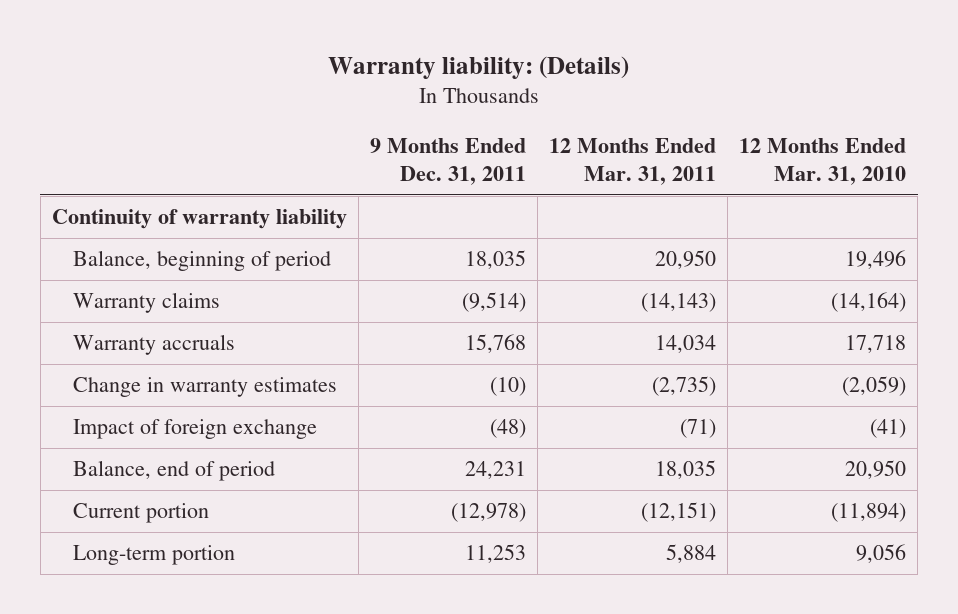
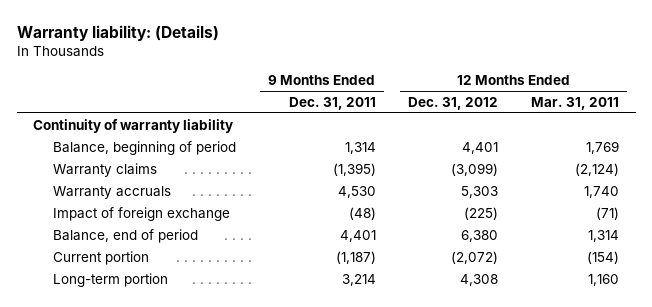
[739,138,907,185] 12 Months Ended Mar. 31, 2010 -> none
none -> [408,96,499,110] Dec. 31, 2012
[73,377,338,398] Change in warranty estimates -> none
[464,250,526,270] 18,035 -> [344,141,376,154] 1,314
[654,250,716,270] 20,950 -> [586,140,620,154] 1,769
[461,292,526,313] (9,514) -> [332,162,376,176] (1,395)
[640,293,716,313] (14,143) -> [575,162,620,176] (2,124)
[464,334,526,354] 15,768 -> [337,185,376,198] 4,530
[654,335,716,354] 14,034 -> [584,185,620,198] 1,740
[464,461,526,480] 24,231 -> [339,229,376,242] 4,401
[654,460,716,480] 18,035 -> [588,229,620,242] 1,314
[450,503,526,523] (12,978) -> [335,250,376,264] (1,187)
[640,502,716,523] (12,151) -> [587,250,620,264] (154)
[464,544,526,564] 11,253 -> [341,273,376,286] 3,214
[665,544,716,564] 5,884 -> [588,273,620,286] 1,160

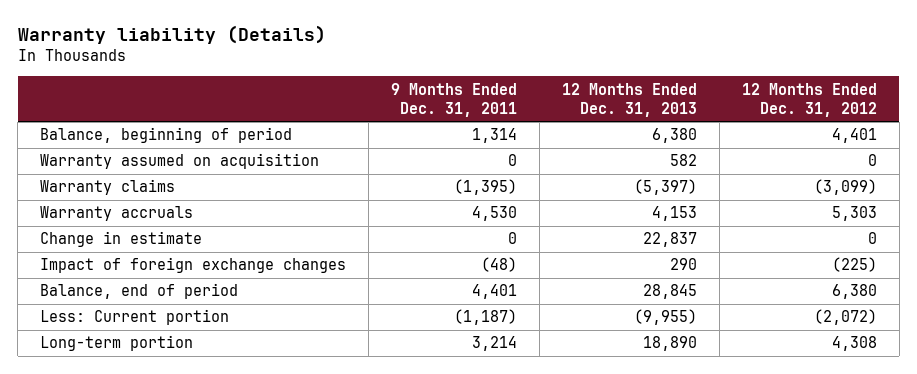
[16,24,219,41] Warranty liability: (Details) -> [17,25,326,45] Warranty liability (Details)
[531,96,620,110] Mar. 31, 2011 -> none
none -> [562,82,698,118] 12 Months Ended Dec. 31, 2013
[33,118,234,133] Continuity of warranty liability -> none
none -> [40,153,320,170] Warranty assumed on acquisition
none -> [40,231,203,248] Change in estimate
[52,206,230,221] Impact of foreign exchange -> [40,257,347,274] Impact of foreign exchange changes
[52,250,149,265] Current portion -> [40,309,230,326] Less: Current portion

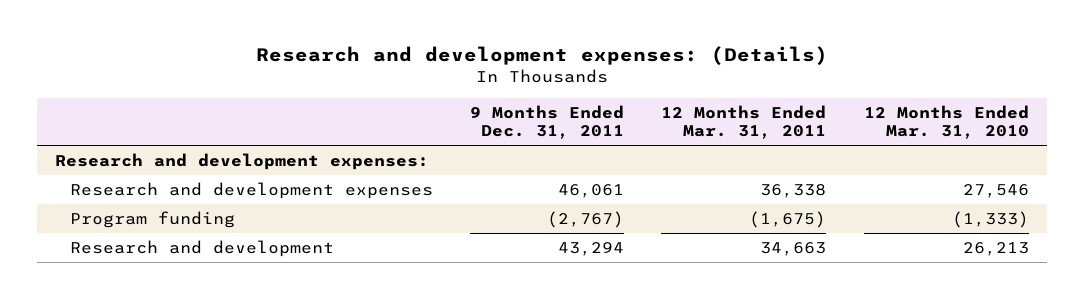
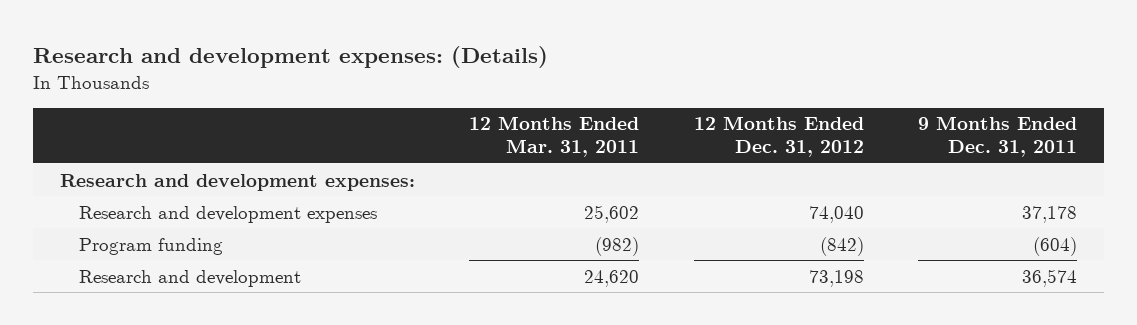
[863,104,1029,140] 12 Months Ended Mar. 31, 2010 -> none
none -> [693,116,864,158] 12 Months Ended Dec. 31, 2012
[558,183,625,198] 46,061 -> [1021,205,1077,223] 37,178
[760,183,827,198] 36,338 -> [584,204,640,223] 25,602
[547,210,625,228] (2,767) -> [1032,236,1077,256] (604)
[749,210,827,228] (1,675) -> [595,236,640,256] (982)
[558,241,625,256] 43,294 -> [1021,268,1077,287] 36,574
[760,241,827,256] 34,663 -> [584,269,640,287] 24,620

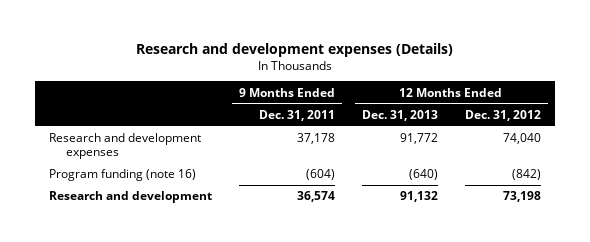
[33,45,549,68] Research and development expenses: (Details) -> [135,42,453,57] Research and development expenses (Details)
[469,116,640,158] 12 Months Ended Mar. 31, 2011 -> none
none -> [361,109,438,121] Dec. 31, 2013
[60,173,416,191] Research and development expenses: -> none
[79,237,224,255] Program funding -> [48,169,196,182] Program funding (note 16)

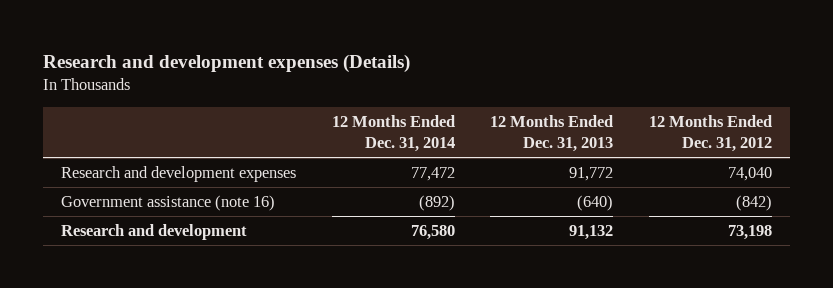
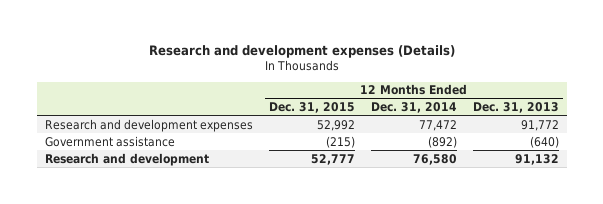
[649,114,773,152] 12 Months Ended Dec. 31, 2012 -> none
none -> [268,102,355,114] Dec. 31, 2015
[60,194,275,211] Government assistance (note 16) -> [44,135,175,147] Government assistance

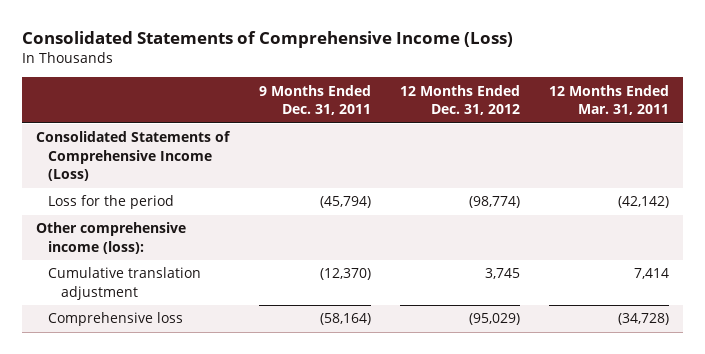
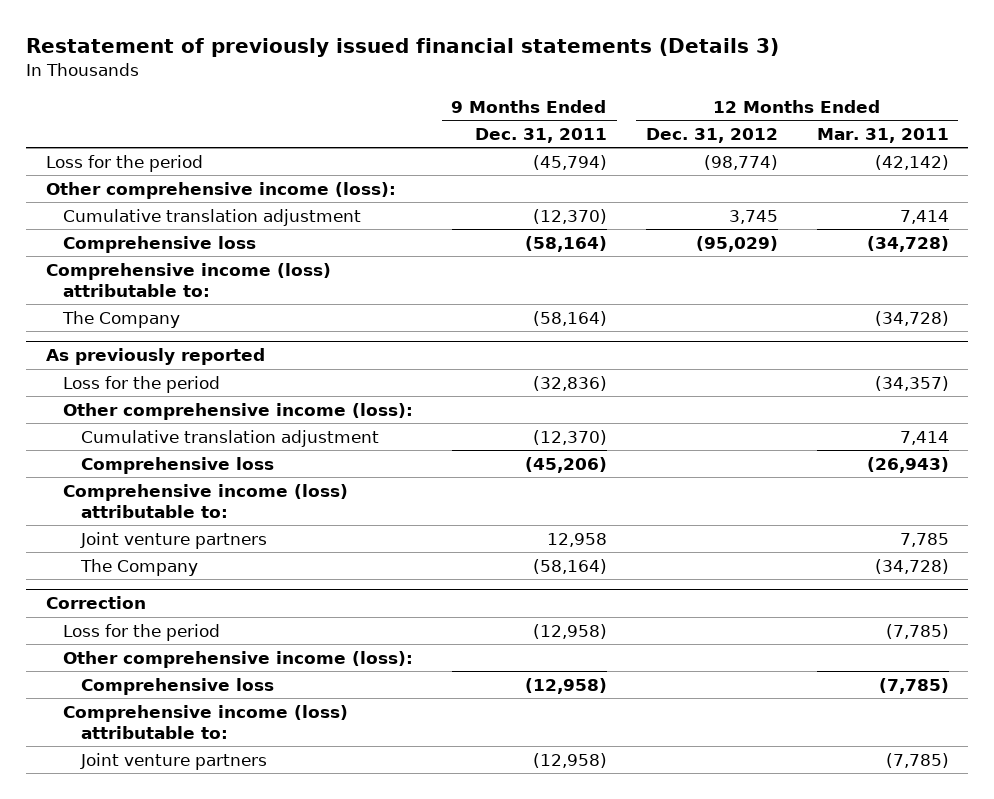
[21,30,513,48] Consolidated Statements of Comprehensive Income (Loss) -> [26,37,780,57] Restatement of previously issued financial statements (Details 3)
[36,131,232,182] Consolidated Statements of Comprehensive Income (Loss) -> none
none -> [45,262,331,298] Comprehensive income (loss) attributable to:
none -> [62,310,181,328] The Company
none -> [45,348,265,366] As previously reported
none -> [63,375,221,393] Loss for the period
none -> [63,402,414,420] Other comprehensive income (loss):
none -> [80,429,379,447] Cumulative translation adjustment
none -> [80,456,274,474] Comprehensive loss
none -> [63,483,349,519] Comprehensive income (loss) attributable to:
none -> [79,531,267,549] Joint venture partners
none -> [79,558,198,576] The Company
none -> [45,596,146,610] Correction
none -> [63,623,221,641] Loss for the period
none -> [63,650,414,668] Other comprehensive income (loss):
none -> [80,677,274,695] Comprehensive loss
none -> [63,704,349,740] Comprehensive income (loss) attributable to:
none -> [79,752,267,770] Joint venture partners

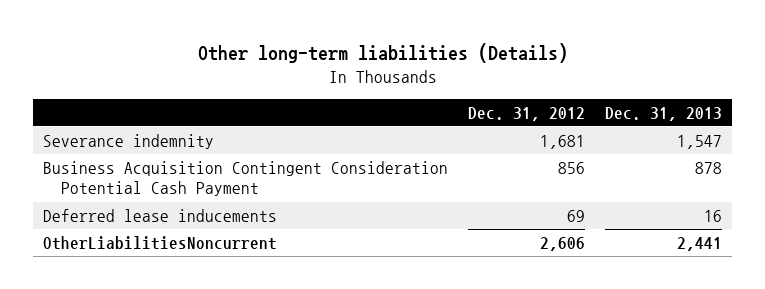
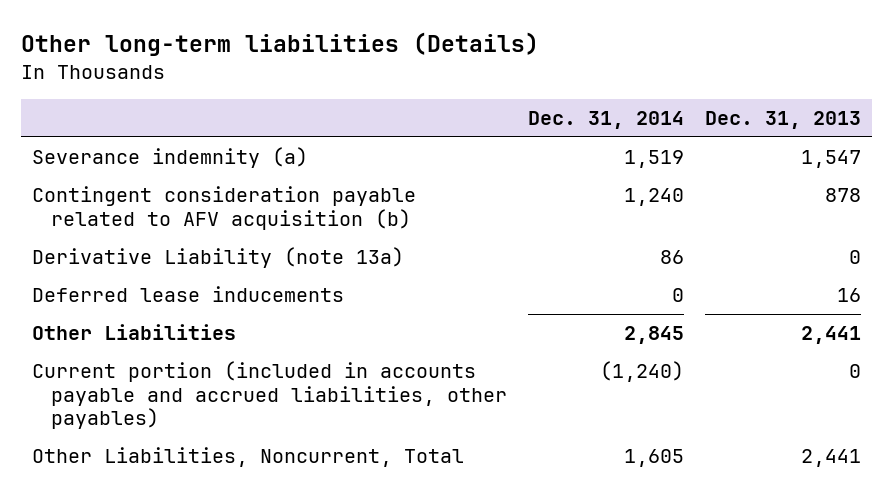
[468,106,586,121] Dec. 31, 2012 -> none
none -> [528,110,685,129] Dec. 31, 2014
[43,133,215,149] Severance indemnity -> [31,147,308,169] Severance indemnity (a)
[43,160,449,197] Business Acquisition Contingent Consideration Potential Cash Payment -> [31,186,416,230] Contingent consideration payable related to AFV acquisition (b)
none -> [31,247,404,269] Derivative Liability (note 13a)
none -> [31,324,236,341] Other Liabilities
none -> [31,361,508,430] Current portion (included in accounts payable and accrued liabilities, other payables)
[43,235,278,250] OtherLiabilitiesNoncurrent -> [31,447,464,468] Other Liabilities, Noncurrent, Total

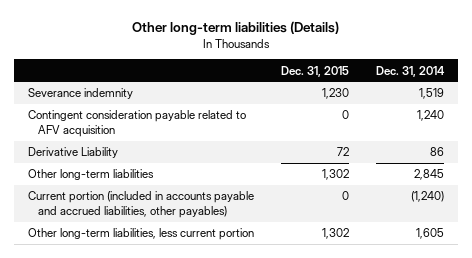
[705,110,862,129] Dec. 31, 2013 -> none
none -> [281,65,350,77] Dec. 31, 2015
[31,286,344,303] Deferred lease inducements -> none
[31,147,308,169] Severance indemnity (a) -> [27,88,133,100] Severance indemnity
[31,186,416,230] Contingent consideration payable related to AFV acquisition (b) -> [27,110,246,138] Contingent consideration payable related to AFV acquisition
[31,247,404,269] Derivative Liability (note 13a) -> [27,147,118,159] Derivative Liability
[31,324,236,341] Other Liabilities -> [27,169,154,181] Other long-term liabilities
[31,447,464,468] Other Liabilities, Noncurrent, Total -> [27,228,254,241] Other long-term liabilities, less current portion

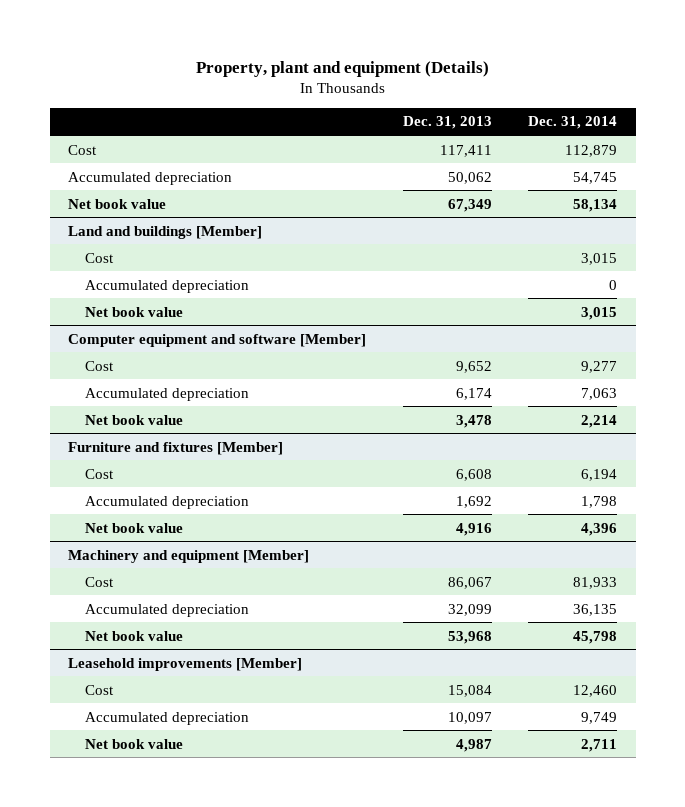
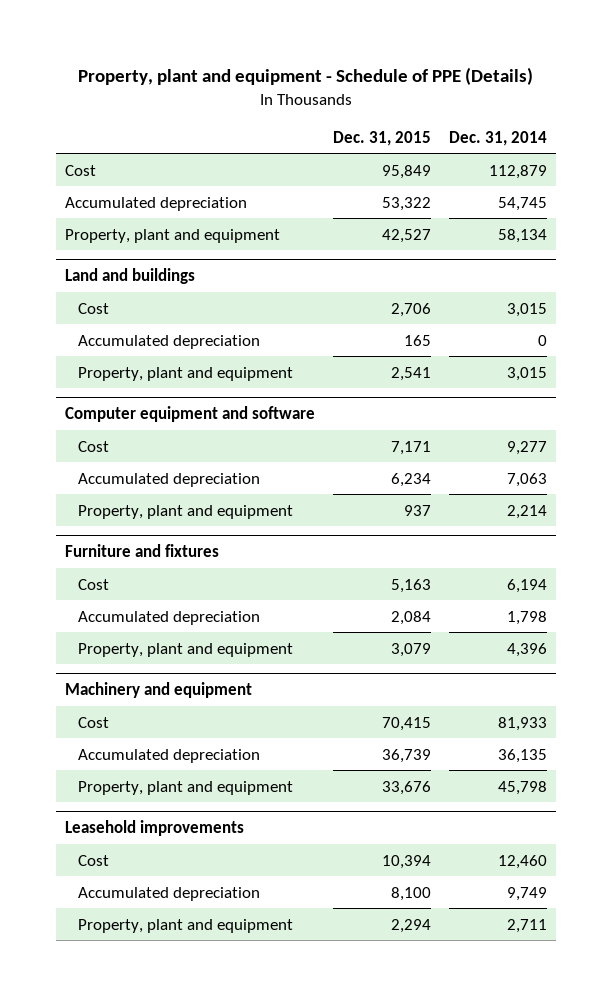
[195,60,489,77] Property, plant and equipment (Details) -> [78,67,534,86] Property, plant and equipment - Schedule of PPE (Details)
[402,116,492,130] Dec. 31, 2013 -> none
none -> [333,130,432,146] Dec. 31, 2015
[68,198,167,209] Net book value -> [65,228,281,243] Property, plant and equipment
[68,225,263,239] Land and buildings [Member] -> [65,268,196,285] Land and buildings
[84,306,183,317] Net book value -> [77,366,293,381] Property, plant and equipment
[68,333,367,347] Computer equipment and software [Member] -> [65,406,316,423] Computer equipment and software
[84,414,183,425] Net book value -> [77,504,293,519] Property, plant and equipment
[68,441,284,455] Furniture and fixtures [Member] -> [65,544,220,558] Furniture and fixtures
[84,522,183,533] Net book value -> [77,642,293,657] Property, plant and equipment
[68,549,310,563] Machinery and equipment [Member] -> [65,682,253,699] Machinery and equipment
[84,630,183,641] Net book value -> [77,780,293,795] Property, plant and equipment
[68,657,303,671] Leasehold improvements [Member] -> [65,820,245,837] Leasehold improvements
[84,738,183,749] Net book value -> [77,918,293,933] Property, plant and equipment

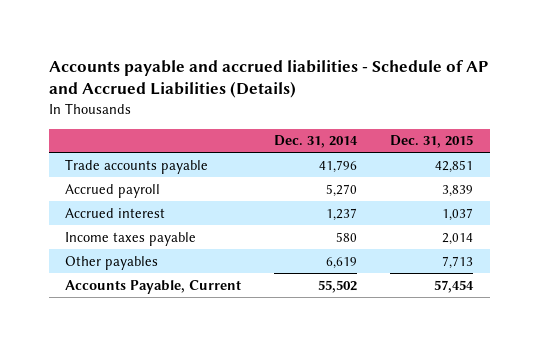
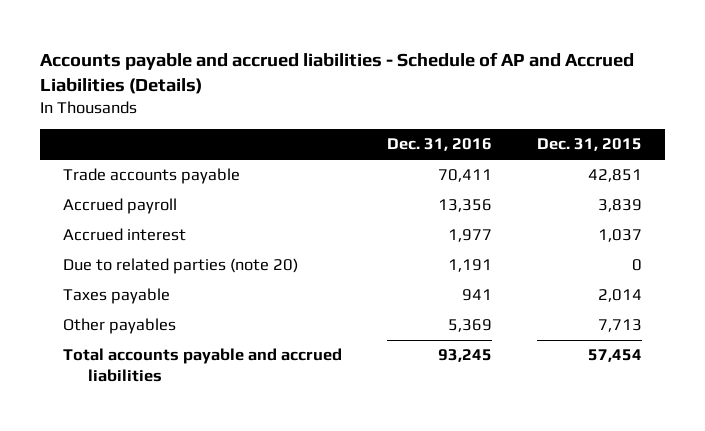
[274,135,359,149] Dec. 31, 2014 -> none
none -> [387,138,493,152] Dec. 31, 2016
none -> [62,258,298,275] Due to related parties (note 20)
[65,231,197,246] Income taxes payable -> [62,288,170,305] Taxes payable
[65,279,242,294] Accounts Payable, Current -> [62,348,342,383] Total accounts payable and accrued liabilities

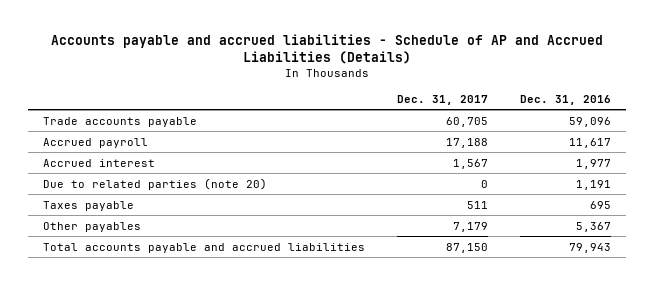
[537,138,643,152] Dec. 31, 2015 -> none
none -> [397,95,489,106] Dec. 31, 2017
[438,169,493,183] 70,411 -> [568,116,611,127] 59,096
[438,199,493,213] 13,356 -> [568,137,611,148] 11,617
[462,289,493,302] 941 -> [589,200,611,209] 695
[448,319,493,333] 5,369 -> [575,221,611,232] 5,367
[438,349,493,363] 93,245 -> [568,242,611,253] 79,943

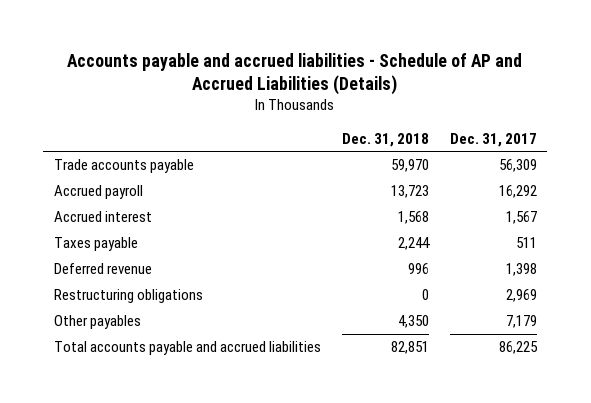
[519,95,611,106] Dec. 31, 2016 -> none
none -> [341,132,429,147] Dec. 31, 2018
[446,116,489,127] 60,705 -> [498,159,537,173] 56,309
[446,137,489,148] 17,188 -> [498,185,537,199] 16,292
[43,177,268,190] Due to related parties (note 20) -> none
none -> [53,263,152,275] Deferred revenue
none -> [53,289,203,304] Restructuring obligations
[446,242,489,253] 87,150 -> [498,341,538,355] 86,225

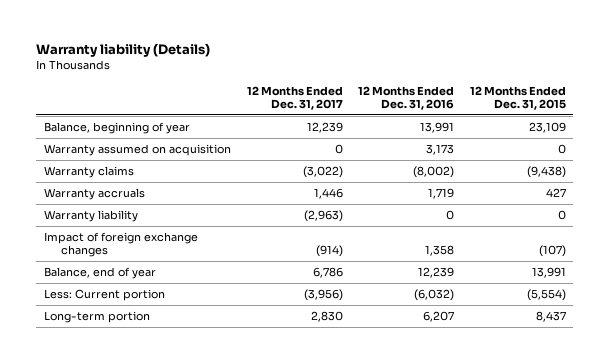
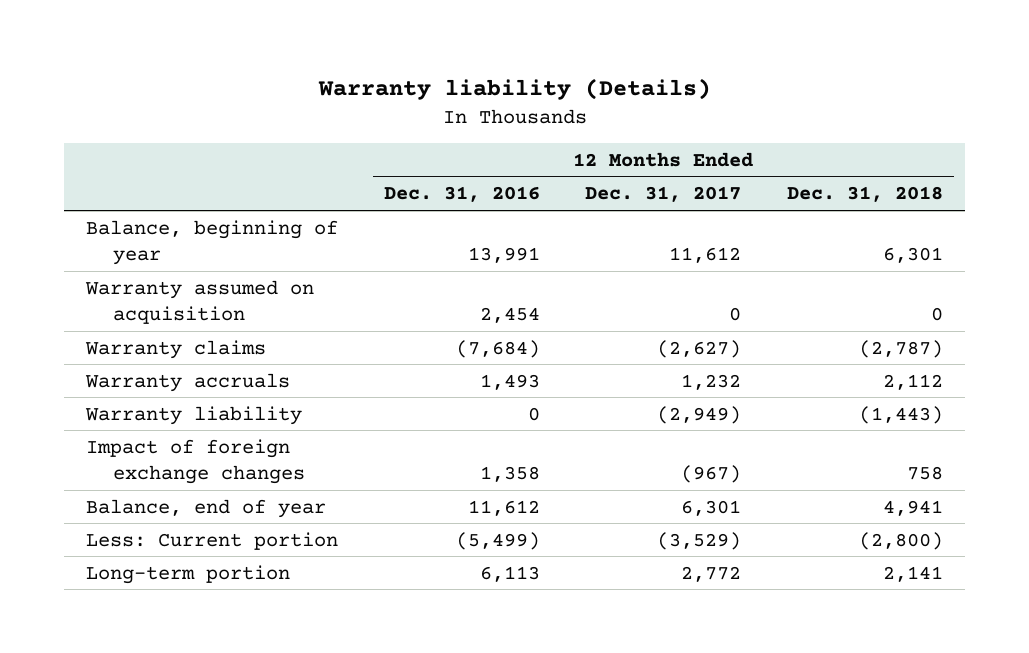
[469,85,566,111] 12 Months Ended Dec. 31, 2015 -> none
none -> [786,186,943,203] Dec. 31, 2018
[306,121,343,133] 12,239 -> [669,246,742,263] 11,612
[426,143,455,155] 3,173 -> [479,306,540,323] 2,454
[302,165,343,178] (3,022) -> [657,339,742,358] (2,627)
[413,165,455,178] (8,002) -> [455,339,540,358] (7,684)
[313,187,343,199] 1,446 -> [681,373,742,390] 1,232
[428,187,455,199] 1,719 -> [479,373,540,390] 1,493
[303,209,343,222] (2,963) -> [657,405,742,424] (2,949)
[315,245,343,258] (914) -> [681,464,742,483] (967)
[312,266,343,278] 6,786 -> [681,499,742,516] 6,301
[418,266,455,278] 12,239 -> [467,499,540,516] 11,612
[303,288,343,301] (3,956) -> [657,531,742,550] (3,529)
[414,288,455,301] (6,032) -> [455,531,540,550] (5,499)
[310,310,343,322] 2,830 -> [681,565,742,582] 2,772
[423,310,455,322] 6,207 -> [479,565,540,582] 6,113

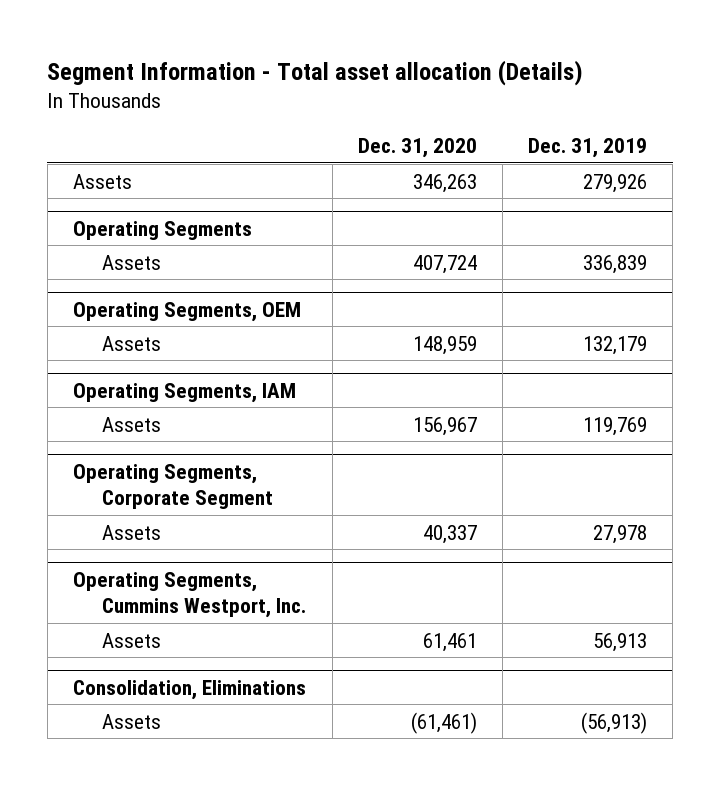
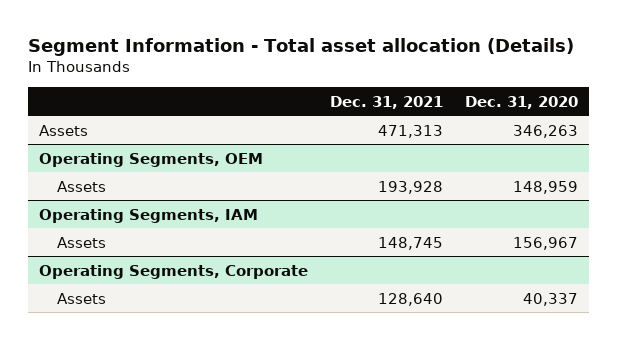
[528,138,648,159] Dec. 31, 2019 -> none
none -> [330,95,444,109] Dec. 31, 2021
[72,220,252,240] Operating Segments -> none
[102,254,162,270] Assets -> none
[72,463,274,509] Operating Segments, Corporate Segment -> [39,264,309,279] Operating Segments, Corporate
[72,571,307,618] Operating Segments, Cummins Westport, Inc. -> none
[102,632,162,648] Assets -> none
[72,679,306,700] Consolidation, Eliminations -> none
[102,713,162,729] Assets -> none

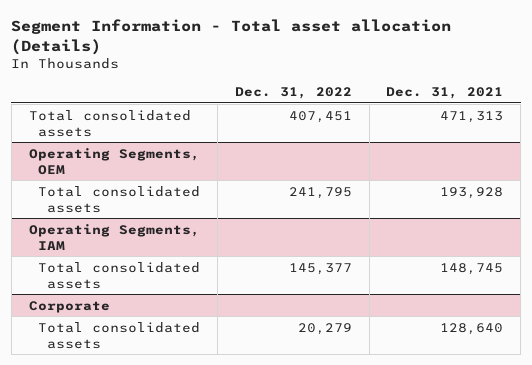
[465,95,579,109] Dec. 31, 2020 -> none
none -> [234,86,352,99] Dec. 31, 2022
[39,124,89,136] Assets -> [28,109,191,137] Total consolidated assets
[56,180,106,192] Assets -> [38,185,201,213] Total consolidated assets
[39,264,309,279] Operating Segments, Corporate -> none
[56,236,106,248] Assets -> [38,261,201,289] Total consolidated assets
none -> [28,300,110,313] Corporate
[56,292,106,304] Assets -> [38,321,201,349] Total consolidated assets

